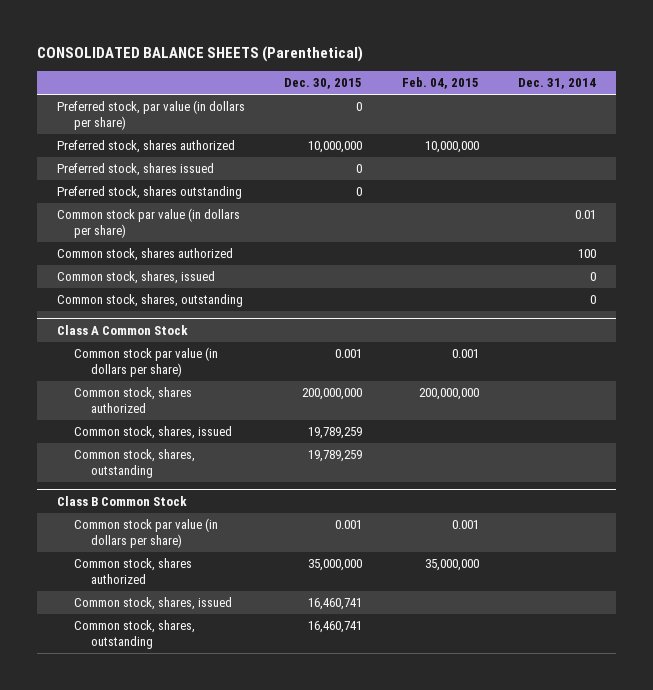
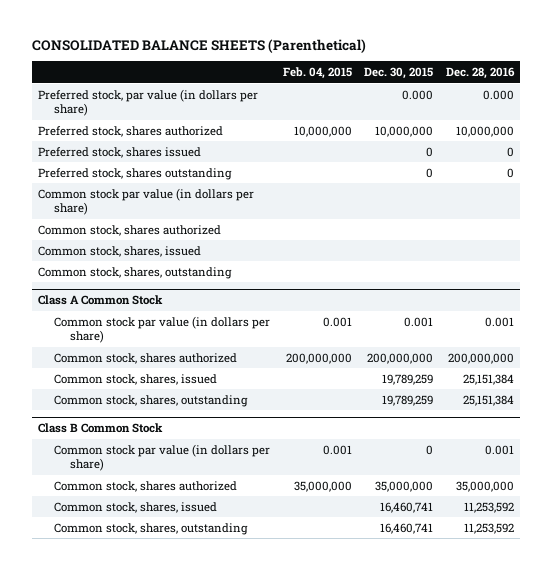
[518,78,597,90] Dec. 31, 2014 -> none
none -> [445,66,515,79] Dec. 28, 2016
[356,102,363,112] 0 -> [402,89,434,100] 0.000
[335,520,363,530] 0.001 -> [426,444,434,455] 0

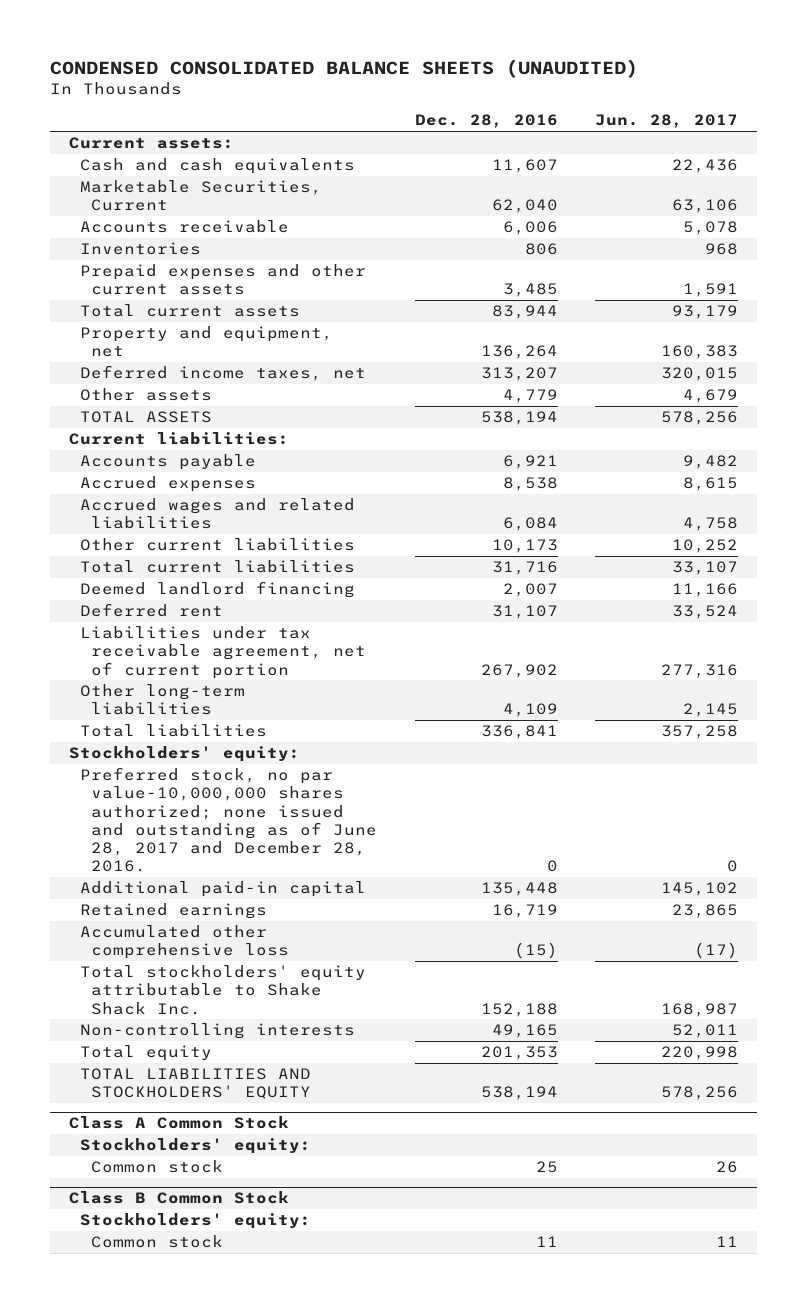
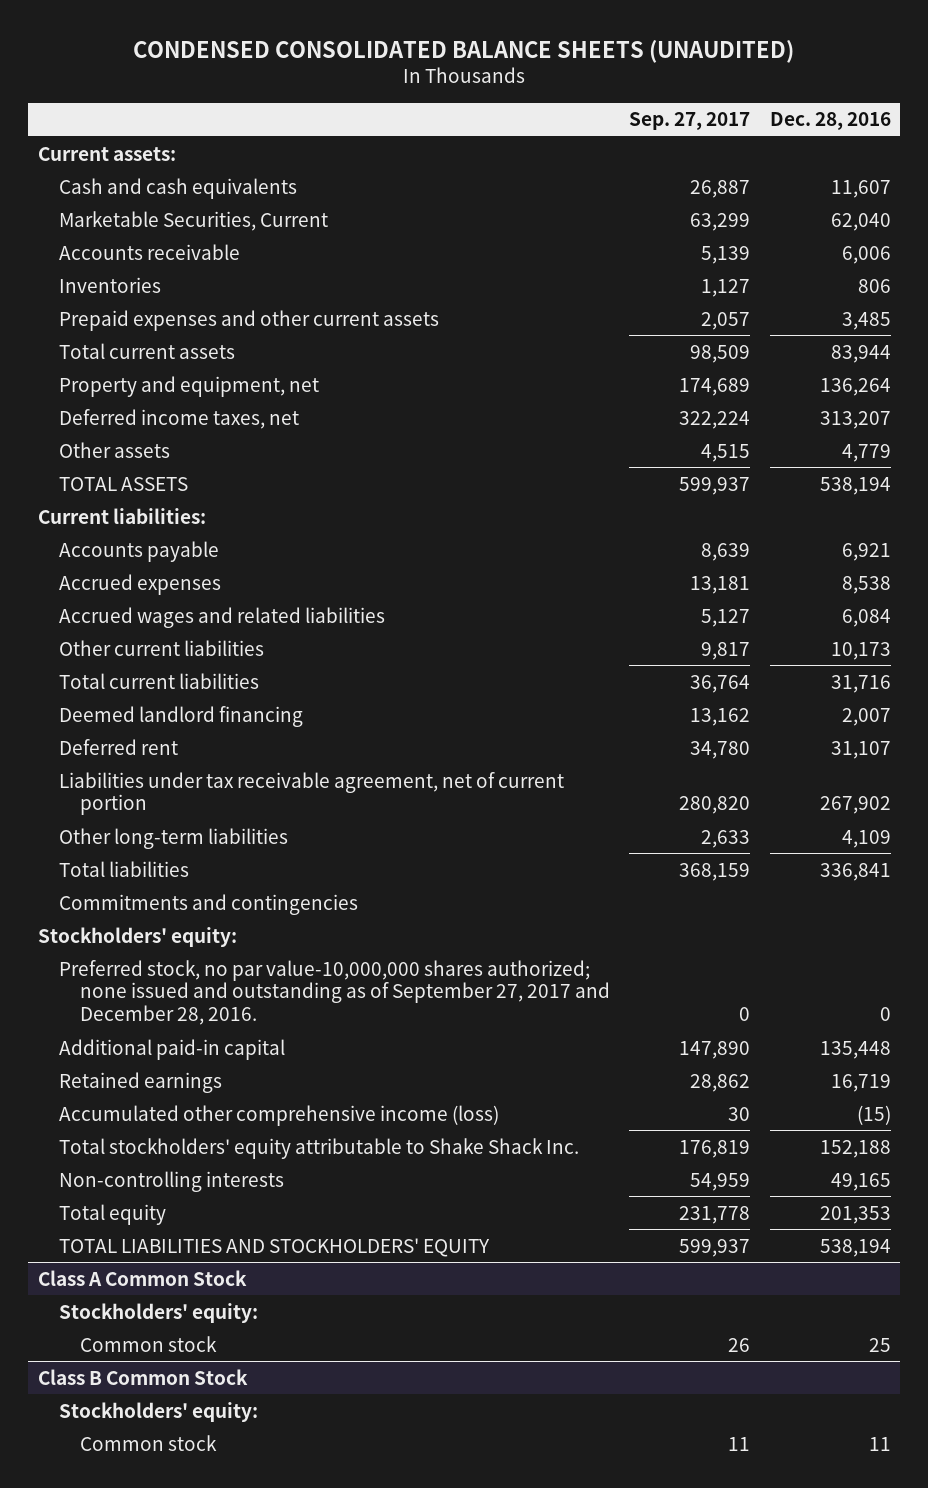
[595,114,739,129] Jun. 28, 2017 -> none
none -> [629,112,751,131] Sep. 27, 2017
none -> [58,893,358,915] Commitments and contingencies
[80,767,378,873] Preferred stock, no par value-10,000,000 shares authorized; none issued and outstanding as of June 28, 2017 and December 28, 2016. -> [58,959,610,1025] Preferred stock, no par value-10,000,000 shares authorized; none issued and outstanding as of September 27, 2017 and December 28, 2016.
[80,925,290,960] Accumulated other comprehensive loss -> [58,1104,499,1126] Accumulated other comprehensive income (loss)

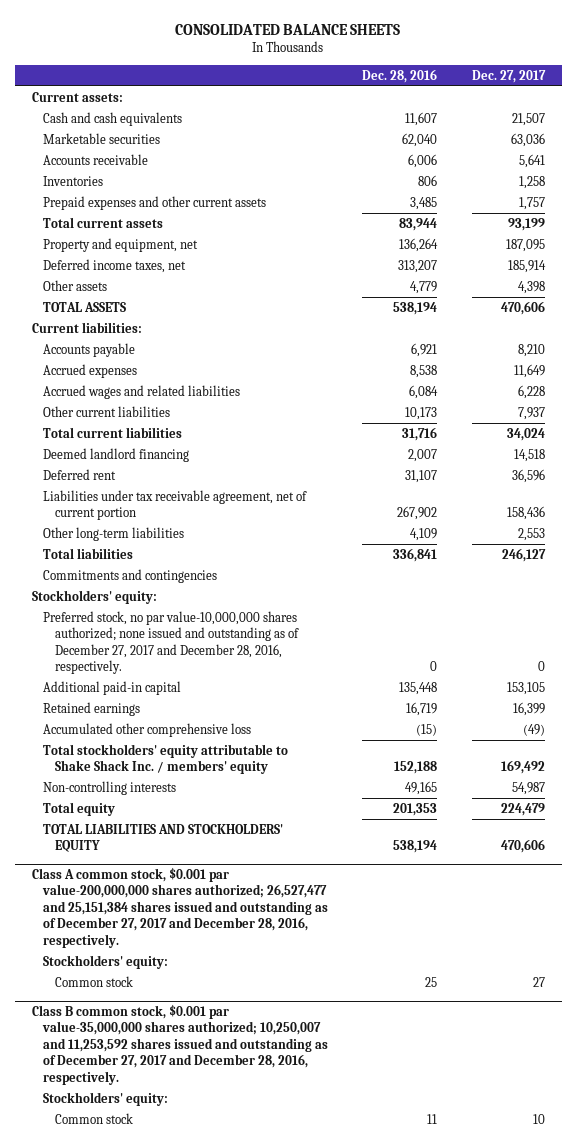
[133,39,795,63] CONDENSED CONSOLIDATED BALANCE SHEETS (UNAUDITED) -> [175,23,401,35] CONSOLIDATED BALANCE SHEETS
[629,112,751,131] Sep. 27, 2017 -> none
none -> [471,69,546,83] Dec. 27, 2017
[58,210,328,231] Marketable Securities, Current -> [43,132,161,144] Marketable securities
[58,959,610,1025] Preferred stock, no par value-10,000,000 shares authorized; none issued and outstanding as of September 27, 2017 and December 28, 2016. -> [43,610,299,674] Preferred stock, no par value-10,000,000 shares authorized; none issued and outstanding as of December 27, 2017 and December 28, 2016, respectively.
[58,1104,499,1126] Accumulated other comprehensive income (loss) -> [43,722,252,737] Accumulated other comprehensive loss
[58,1137,579,1159] Total stockholders' equity attributable to Shake Shack Inc. -> [43,743,289,775] Total stockholders' equity attributable to Shake Shack Inc. / members' equity
[37,1269,247,1286] Class A Common Stock -> [31,866,329,948] Class A common stock, $0.001 par value-200,000,000 shares authorized; 26,527,477 and 25,151,384 shares issued and outstanding as of December 27, 2017 and December 28, 2016, respectively.
[37,1368,248,1385] Class B Common Stock -> [31,1003,329,1085] Class B common stock, $0.001 par value-35,000,000 shares authorized; 10,250,007 and 11,253,592 shares issued and outstanding as of December 27, 2017 and December 28, 2016, respectively.

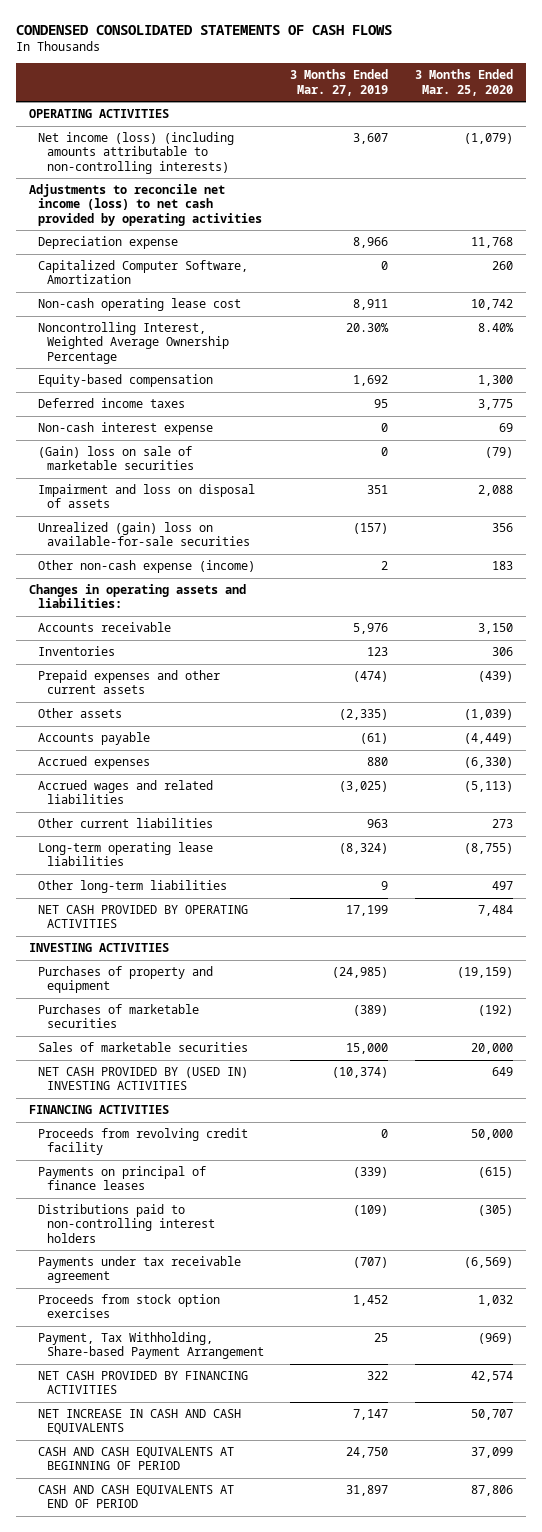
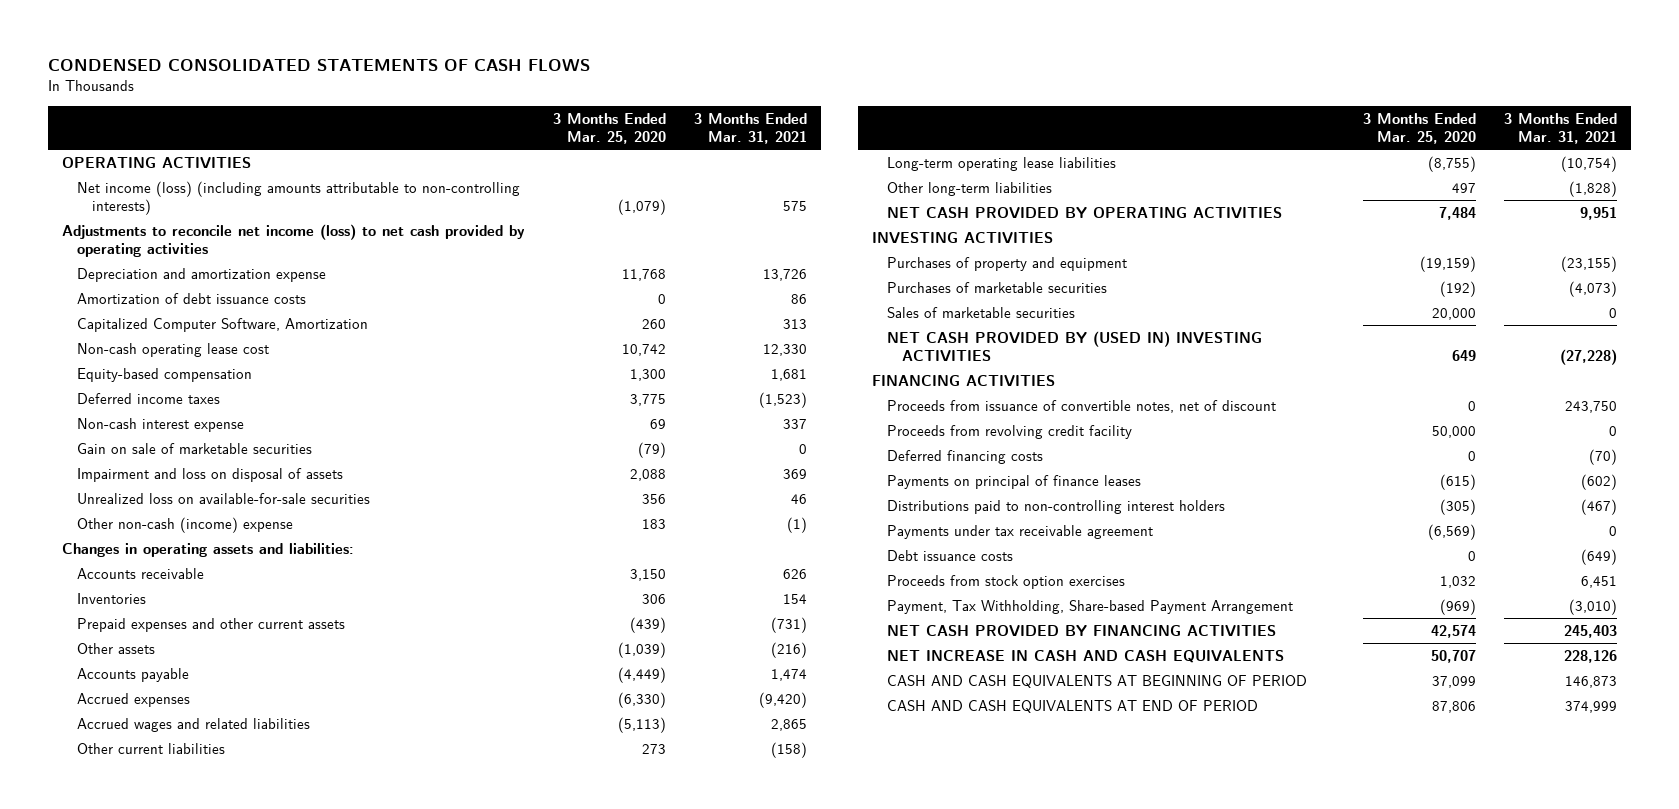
[290,69,389,96] 3 Months Ended Mar. 27, 2019 -> none
none -> [693,113,807,144] 3 Months Ended Mar. 31, 2021
[38,236,179,250] Depreciation expense -> [76,267,326,282] Depreciation and amortization expense
none -> [76,292,306,304] Amortization of debt issuance costs
[38,322,230,364] Noncontrolling Interest, Weighted Average Ownership Percentage -> none
[38,446,195,471] (Gain) loss on sale of marketable securities -> [76,442,312,454] Gain on sale of marketable securities
[38,522,251,547] Unrealized (gain) loss on available-for-sale securities -> [76,492,370,504] Unrealized loss on available-for-sale securities
[38,560,256,574] Other non-cash expense (income) -> [76,516,293,533] Other non-cash (income) expense
none -> [887,399,1277,413] Proceeds from issuance of convertible notes, net of discount
none -> [887,449,1044,464] Deferred financing costs
none -> [887,549,1014,561] Debt issuance costs

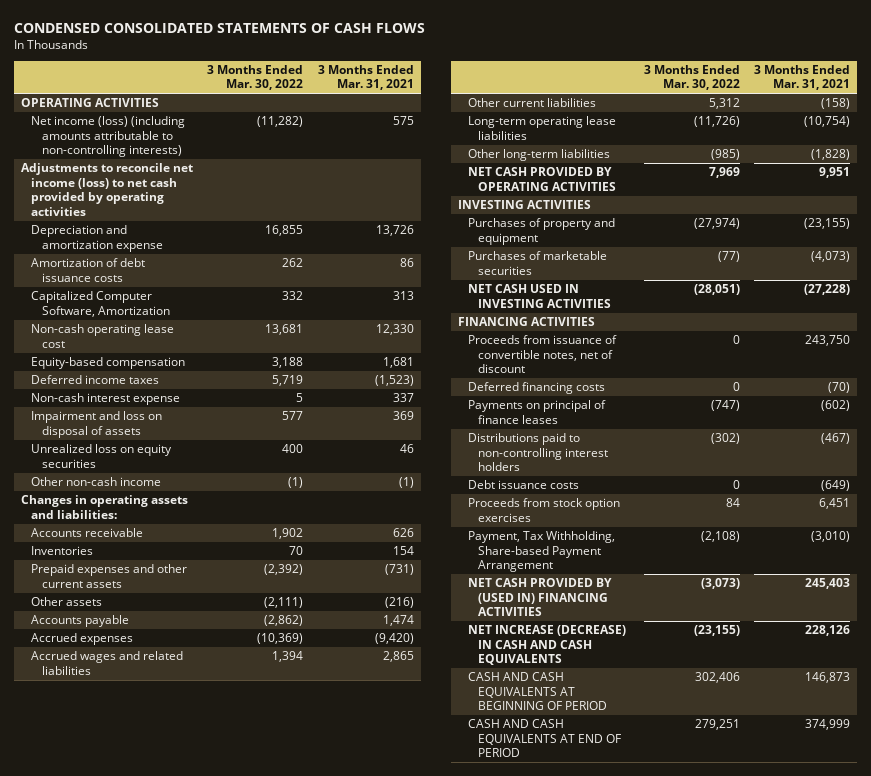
[552,113,666,144] 3 Months Ended Mar. 25, 2020 -> none
none -> [207,64,304,91] 3 Months Ended Mar. 30, 2022
[76,442,312,454] Gain on sale of marketable securities -> none
[76,492,370,504] Unrealized loss on available-for-sale securities -> [31,444,173,468] Unrealized loss on equity securities
[76,516,293,533] Other non-cash (income) expense -> [31,477,162,487] Other non-cash income
[887,306,1076,318] Sales of marketable securities -> none
[887,330,1263,362] NET CASH PROVIDED BY (USED IN) INVESTING ACTIVITIES -> [467,284,611,308] NET CASH USED IN INVESTING ACTIVITIES
[887,424,1133,439] Proceeds from revolving credit facility -> none
[887,524,1154,539] Payments under tax receivable agreement -> none
[887,624,1277,637] NET CASH PROVIDED BY FINANCING ACTIVITIES -> [467,578,612,617] NET CASH PROVIDED BY (USED IN) FINANCING ACTIVITIES
[887,649,1285,663] NET INCREASE IN CASH AND CASH EQUIVALENTS -> [467,625,626,666] NET INCREASE (DECREASE) IN CASH AND CASH EQUIVALENTS

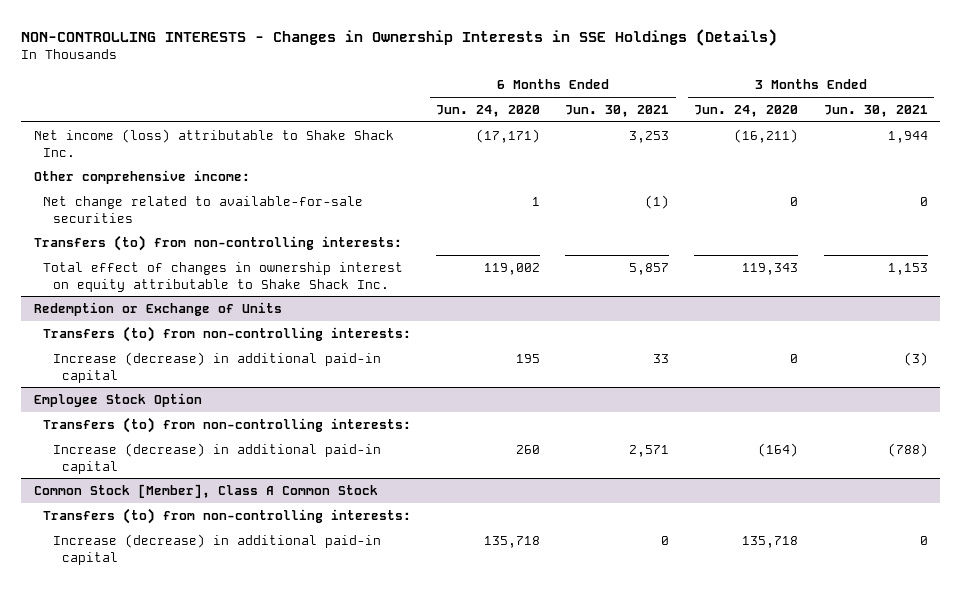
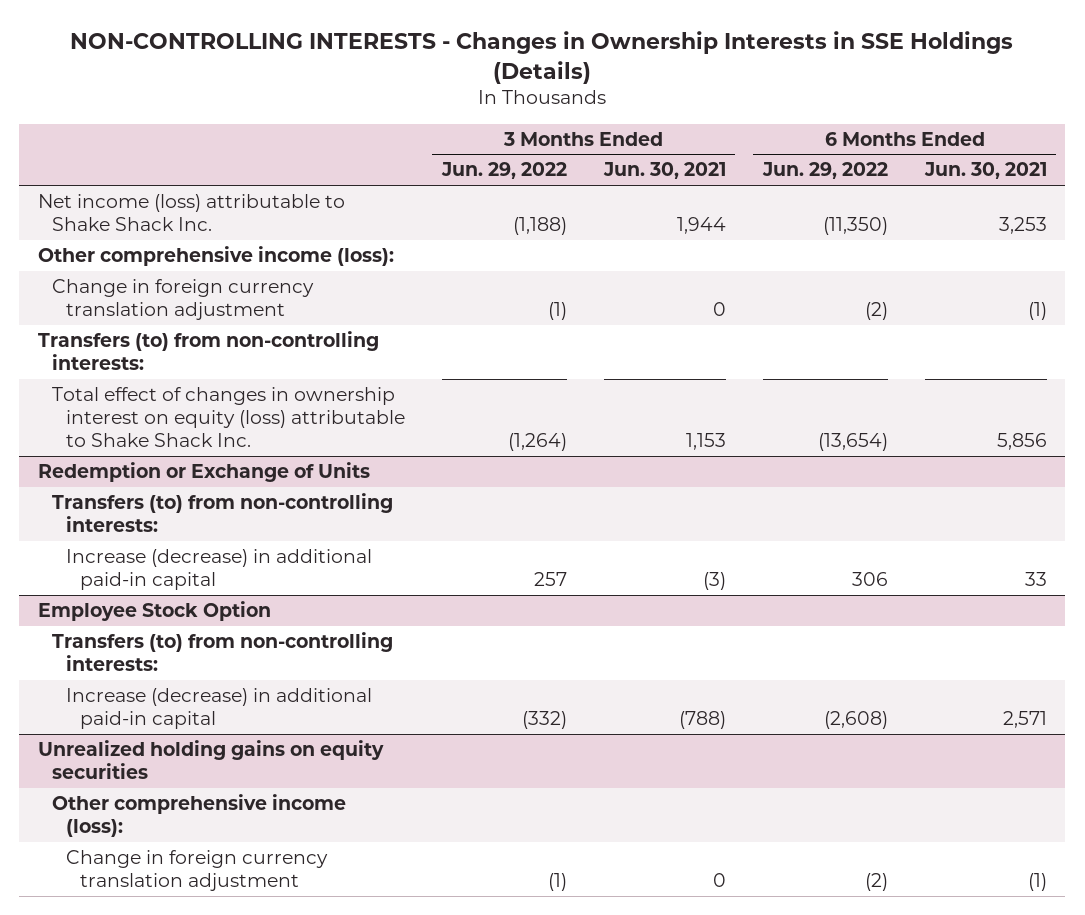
[436,105,541,118] Jun. 24, 2020 -> none
[694,105,799,118] Jun. 24, 2020 -> none
none -> [440,162,567,180] Jun. 29, 2022
none -> [761,162,888,180] Jun. 29, 2022
[43,195,364,223] Net change related to available-for-sale securities -> none
[33,169,250,184] Other comprehensive income: -> [37,246,394,267] Other comprehensive income (loss):
none -> [51,279,314,321] Change in foreign currency translation adjustment
[43,261,404,292] Total effect of changes in ownership interest on equity attributable to Shake Shack Inc. -> [51,387,405,448] Total effect of changes in ownership interest on equity (loss) attributable to Shake Shack Inc.
[629,262,670,275] 5,857 -> [996,433,1047,451] 5,856
[33,483,378,498] Common Stock [Member], Class A Common Stock -> none
[43,507,412,524] Transfers (to) from non-controlling interests: -> none
[52,533,381,565] Increase (decrease) in additional paid-in capital -> none
none -> [37,740,384,780] Unrealized holding gains on equity securities
none -> [51,794,346,838] Other comprehensive income (loss):
none -> [65,850,328,892] Change in foreign currency translation adjustment

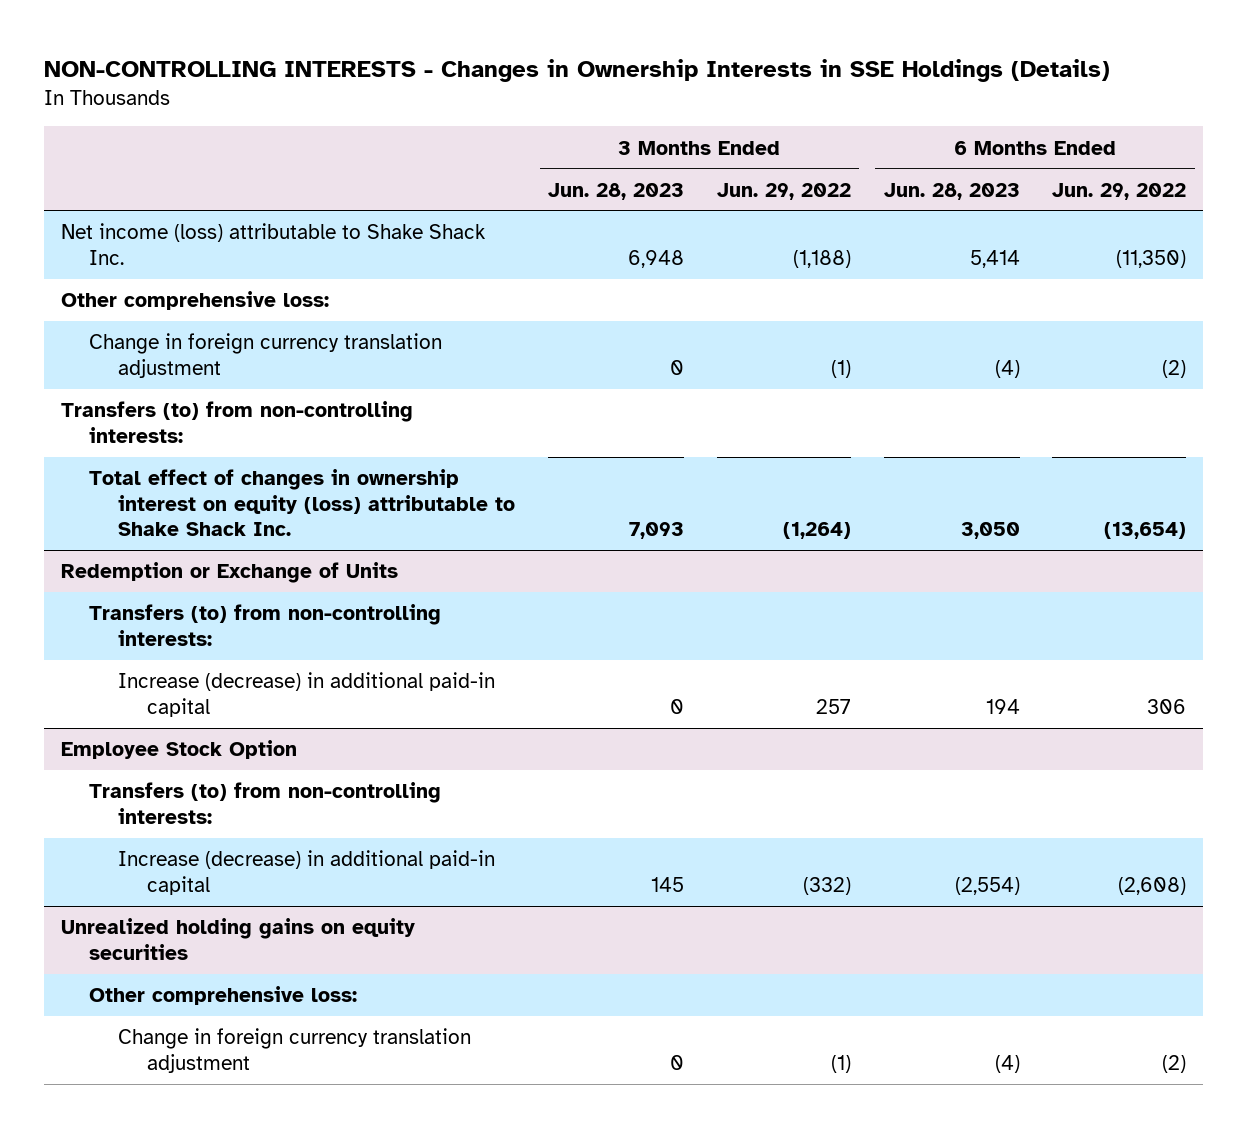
[602,162,726,180] Jun. 30, 2021 -> none
[923,162,1047,180] Jun. 30, 2021 -> none
none -> [547,182,684,200] Jun. 28, 2023
none -> [883,182,1020,200] Jun. 28, 2023
[37,246,394,267] Other comprehensive income (loss): -> [60,291,329,311] Other comprehensive loss:
[51,794,346,838] Other comprehensive income (loss): -> [89,986,358,1006] Other comprehensive loss:

